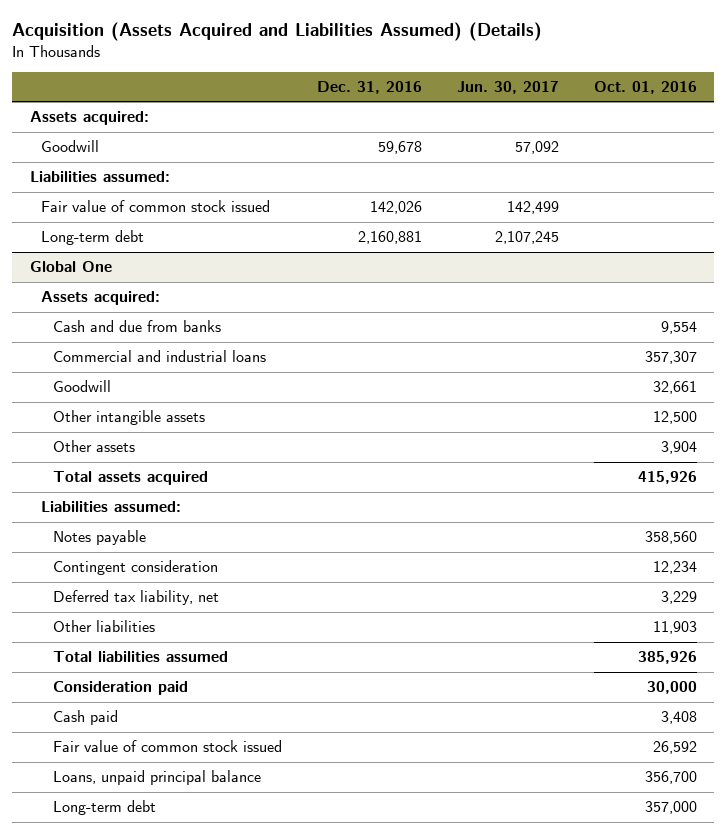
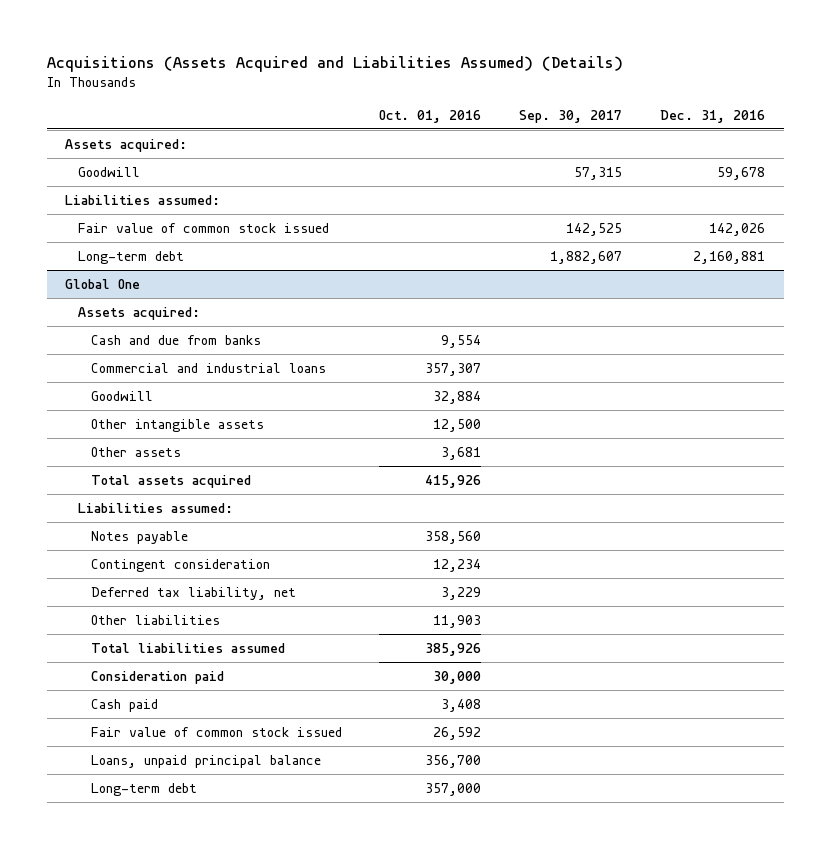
[12,21,543,41] Acquisition (Assets Acquired and Liabilities Assumed) (Details) -> [46,56,623,73] Acquisitions (Assets Acquired and Liabilities Assumed) (Details)
[456,81,559,95] Jun. 30, 2017 -> none
none -> [519,109,623,123] Sep. 30, 2017
[652,381,697,395] 32,661 -> [433,390,482,404] 32,884
[660,441,697,455] 3,904 -> [441,446,482,460] 3,681

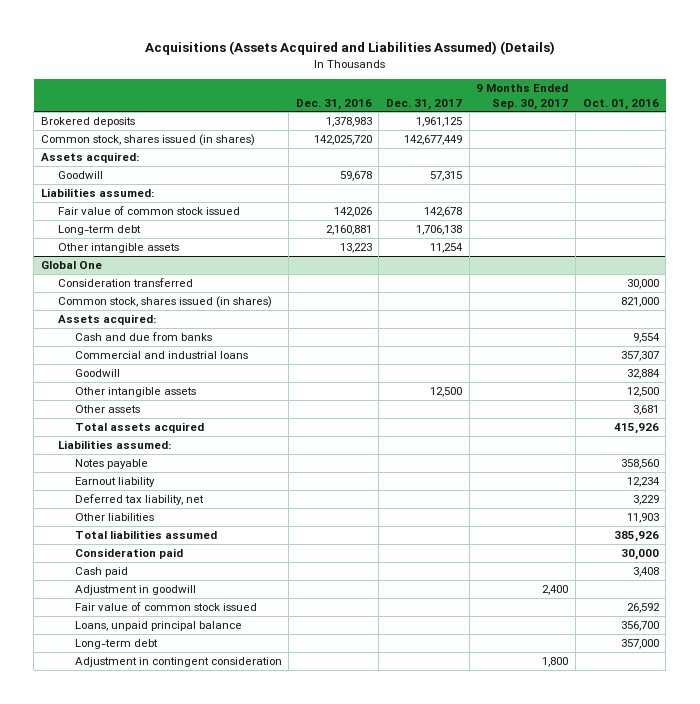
[519,109,623,123] Sep. 30, 2017 -> none
none -> [386,98,463,110] Dec. 31, 2017
none -> [476,84,569,110] 9 Months Ended Sep. 30, 2017
none -> [41,117,136,128] Brokered deposits
none -> [41,134,256,147] Common stock, shares issued (in shares)
none -> [57,243,179,254] Other intangible assets
none -> [57,278,193,288] Consideration transferred
none -> [57,296,272,309] Common stock, shares issued (in shares)
[90,558,270,572] Contingent consideration -> [74,477,155,488] Earnout liability
none -> [74,585,196,596] Adjustment in goodwill
none -> [74,657,282,668] Adjustment in contingent consideration

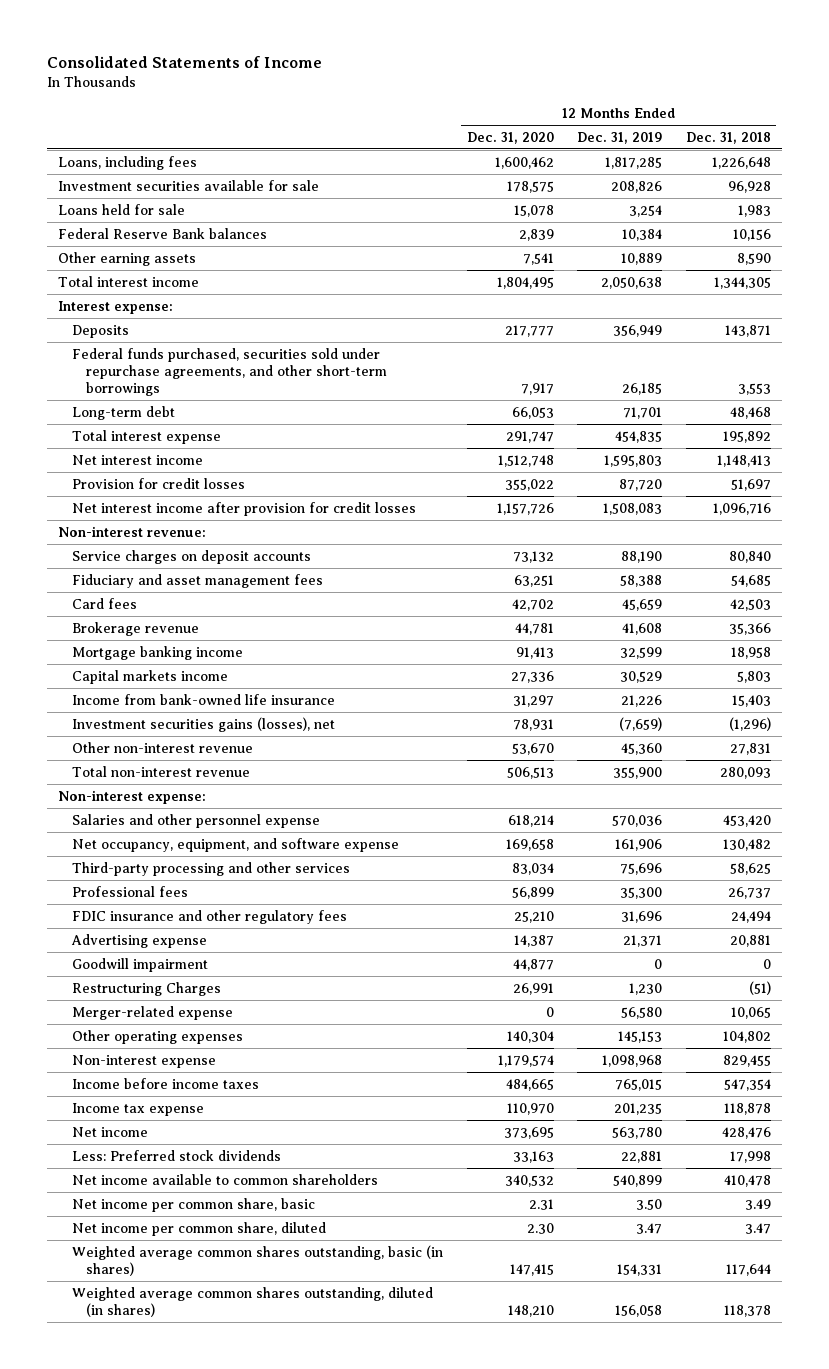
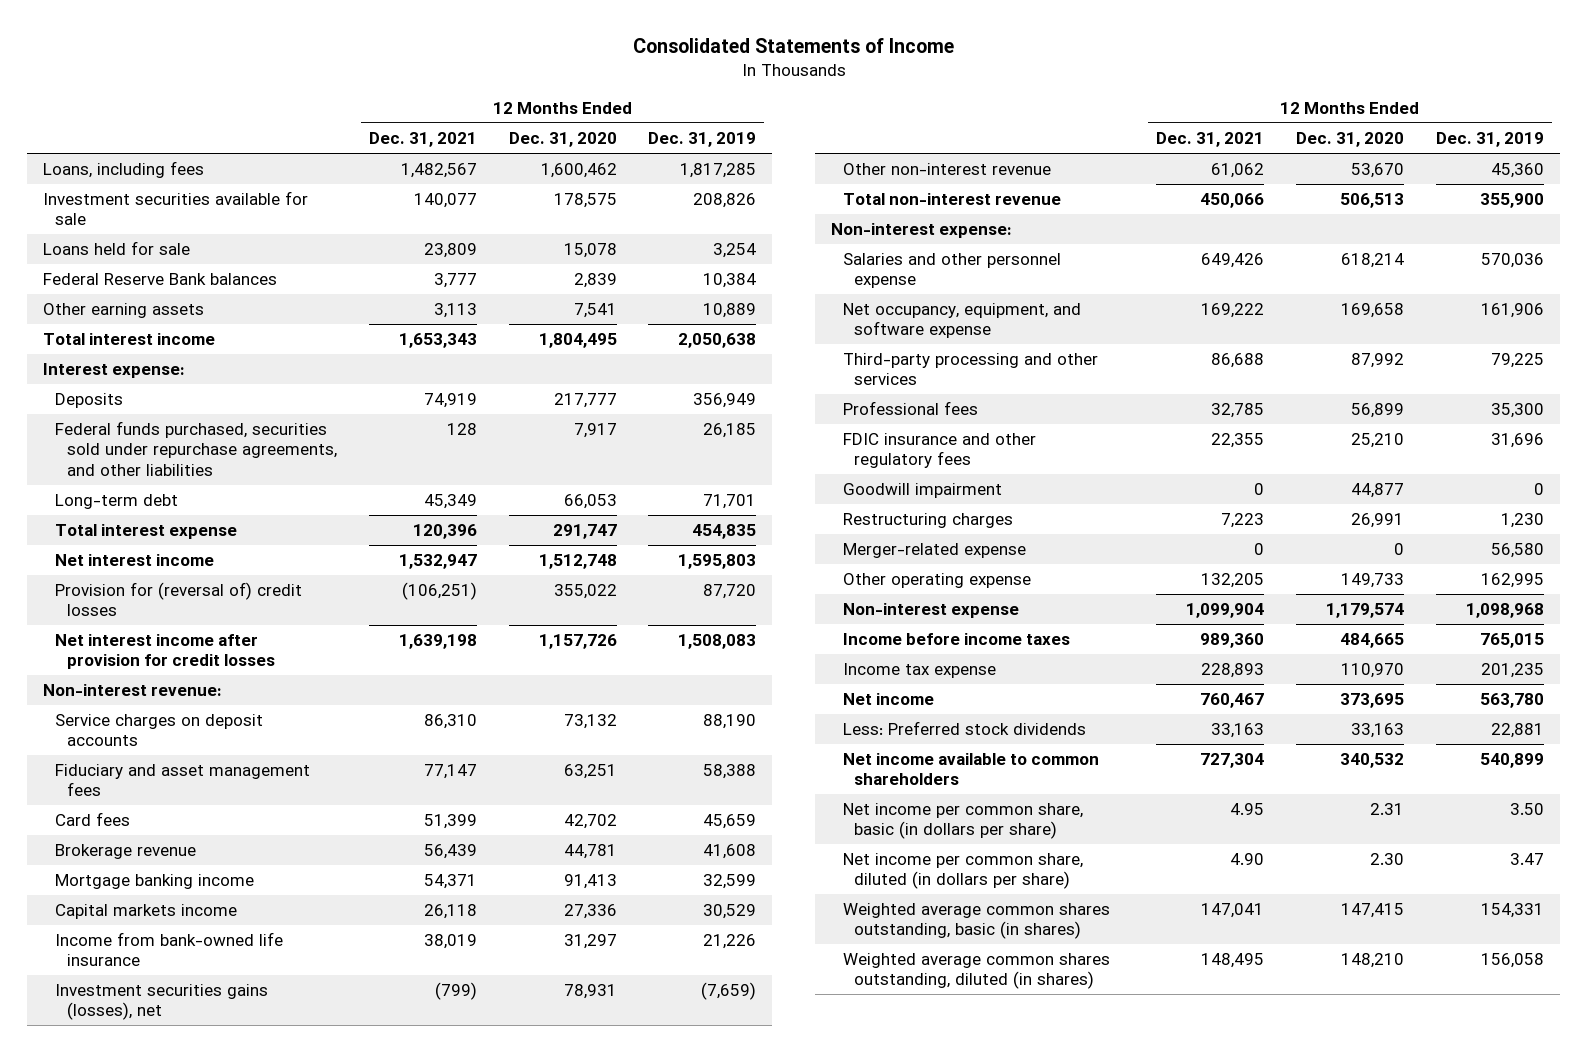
[685,131,771,144] Dec. 31, 2018 -> none
none -> [368,132,477,148] Dec. 31, 2021
[72,347,388,396] Federal funds purchased, securities sold under repurchase agreements, and other short-term borrowings -> [54,421,337,476] Federal funds purchased, securities sold under repurchase agreements, and other liabilities
[72,477,246,489] Provision for credit losses -> [54,582,302,617] Provision for (reversal of) credit losses
[511,862,554,875] 83,034 -> [1351,353,1405,369] 87,992
[620,862,663,875] 75,696 -> [1491,353,1545,369] 79,225
[71,933,208,948] Advertising expense -> none
[72,981,222,996] Restructuring Charges -> [842,513,1013,529] Restructuring charges
[72,1029,244,1044] Other operating expenses -> [842,573,1031,589] Other operating expense
[506,1030,554,1043] 140,304 -> [1341,573,1405,589] 149,733
[618,1030,663,1043] 145,153 -> [1481,573,1545,589] 162,995
[72,1197,316,1212] Net income per common share, basic -> [842,803,1083,840] Net income per common share, basic (in dollars per share)
[72,1221,327,1236] Net income per common share, diluted -> [842,853,1083,890] Net income per common share, diluted (in dollars per share)

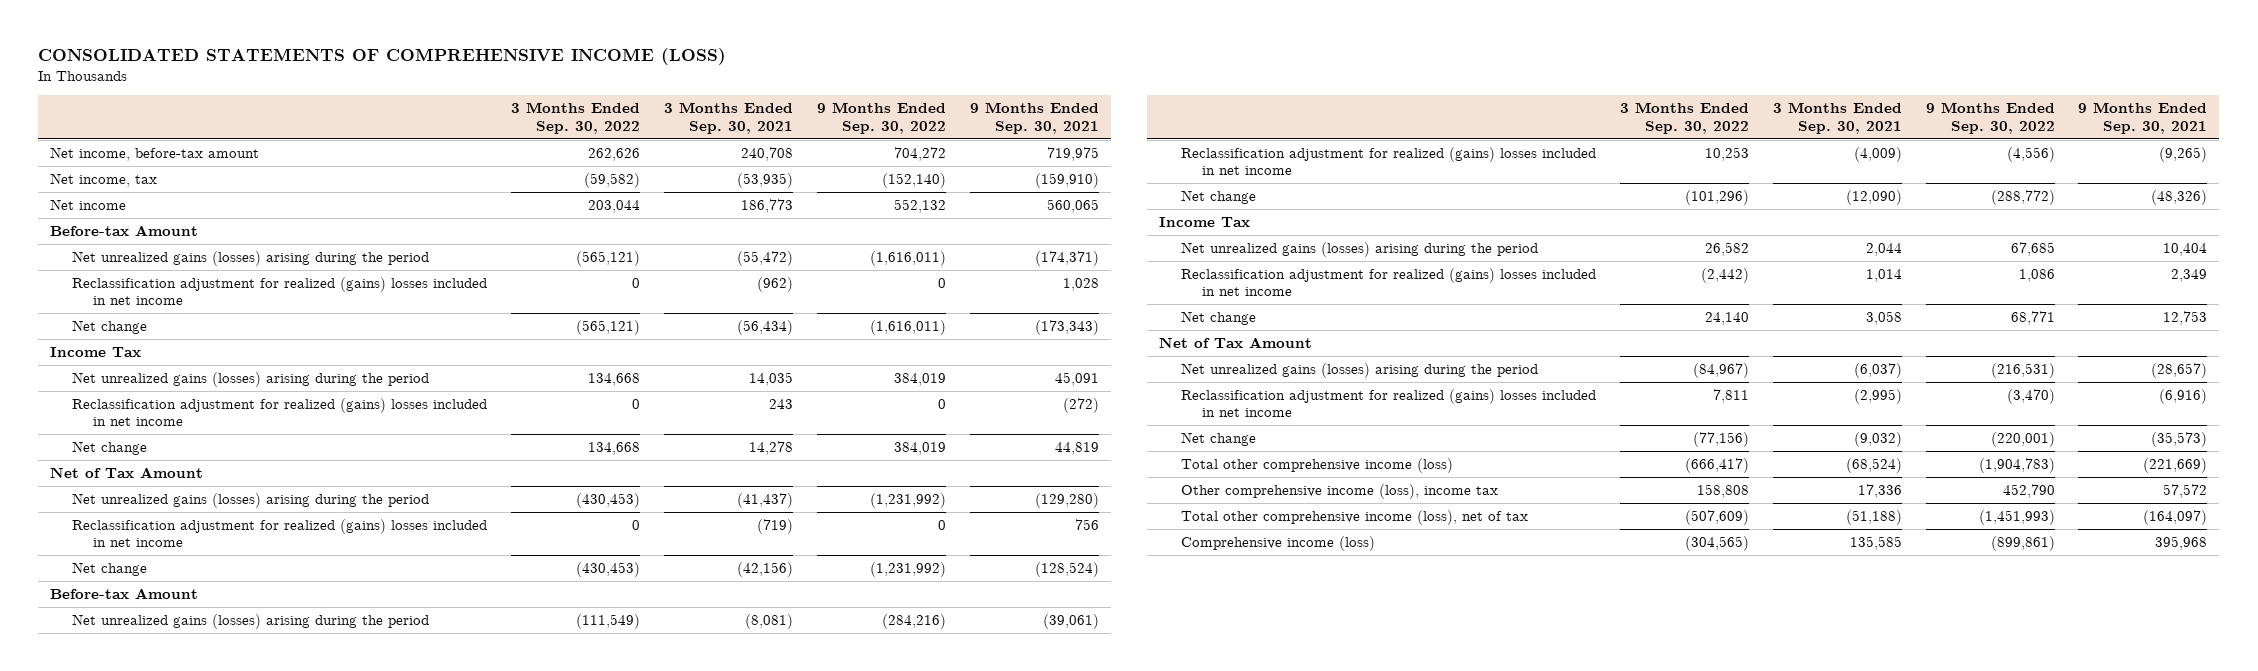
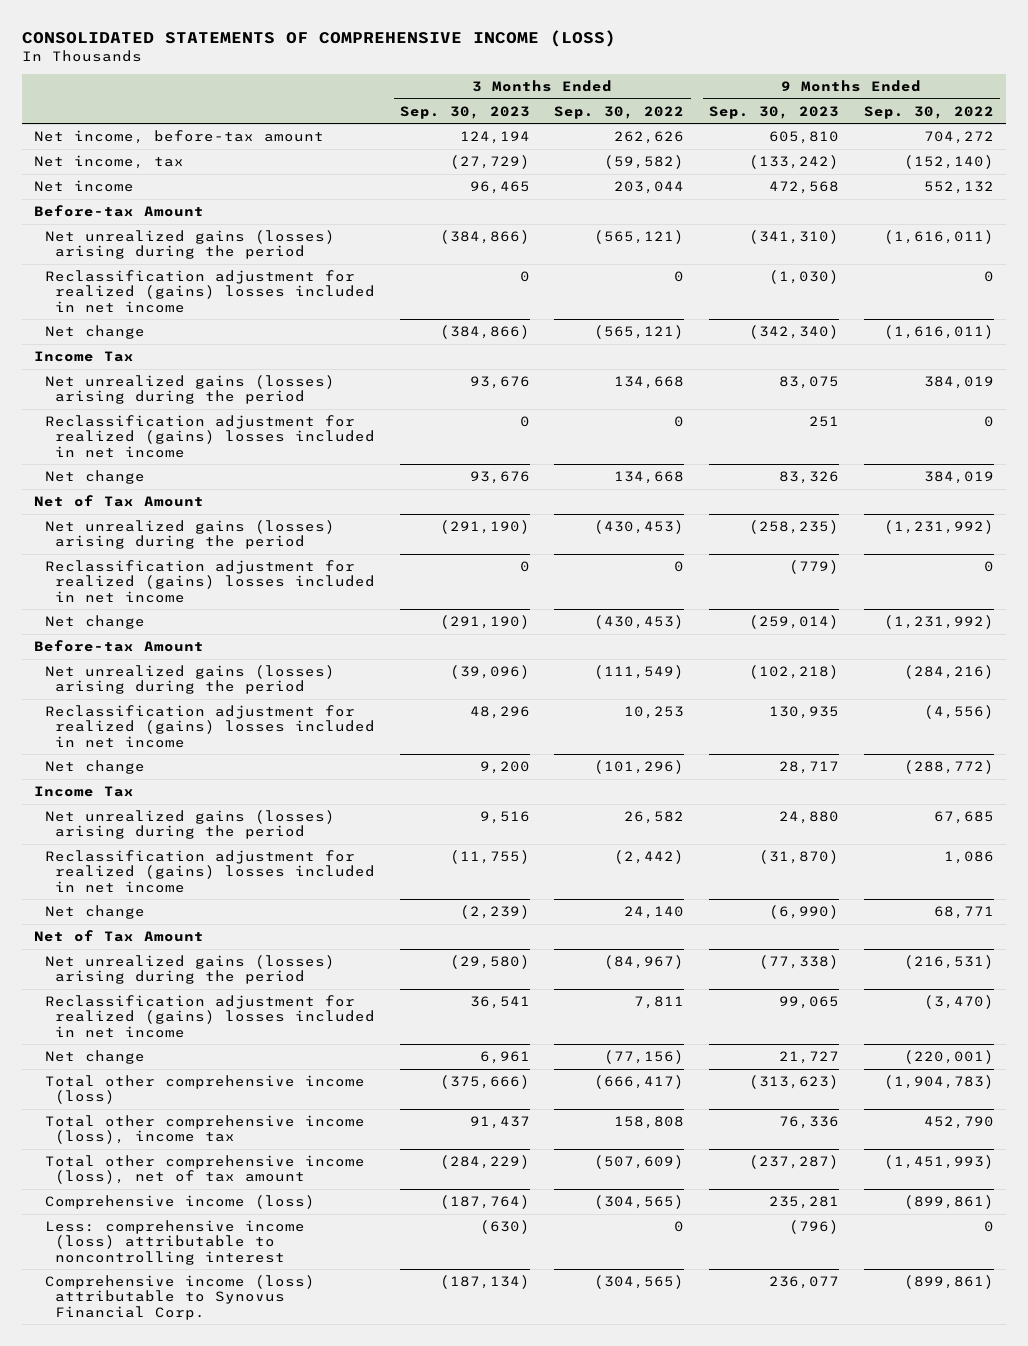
[663,102,793,134] 3 Months Ended Sep. 30, 2021 -> none
[969,102,1099,134] 9 Months Ended Sep. 30, 2021 -> none
none -> [399,105,530,119] Sep. 30, 2023
none -> [708,105,839,119] Sep. 30, 2023
[1180,483,1498,499] Other comprehensive income (loss), income tax -> [44,1114,365,1145] Total other comprehensive income (loss), income tax
[1180,509,1528,525] Total other comprehensive income (loss), net of tax -> [44,1154,365,1185] Total other comprehensive income (loss), net of tax amount
none -> [44,1219,305,1265] Less: comprehensive income (loss) attributable to noncontrolling interest
none -> [44,1274,315,1320] Comprehensive income (loss) attributable to Synovus Financial Corp.

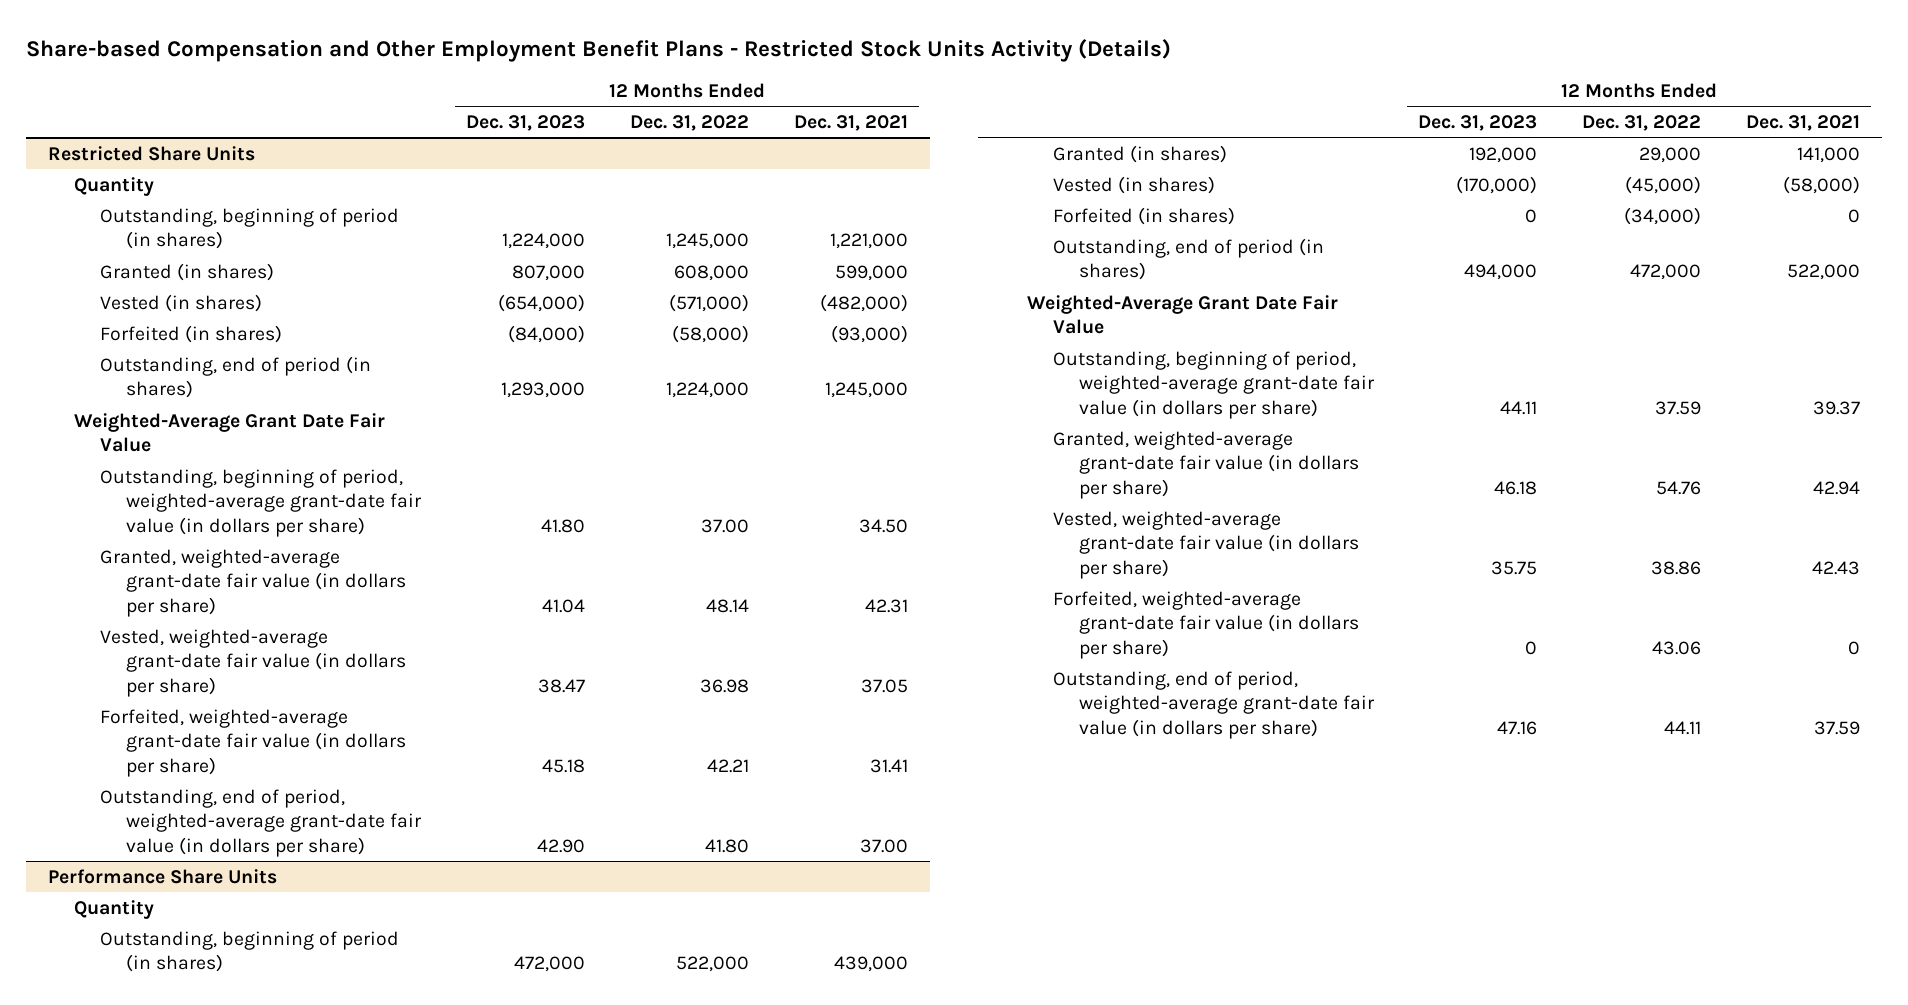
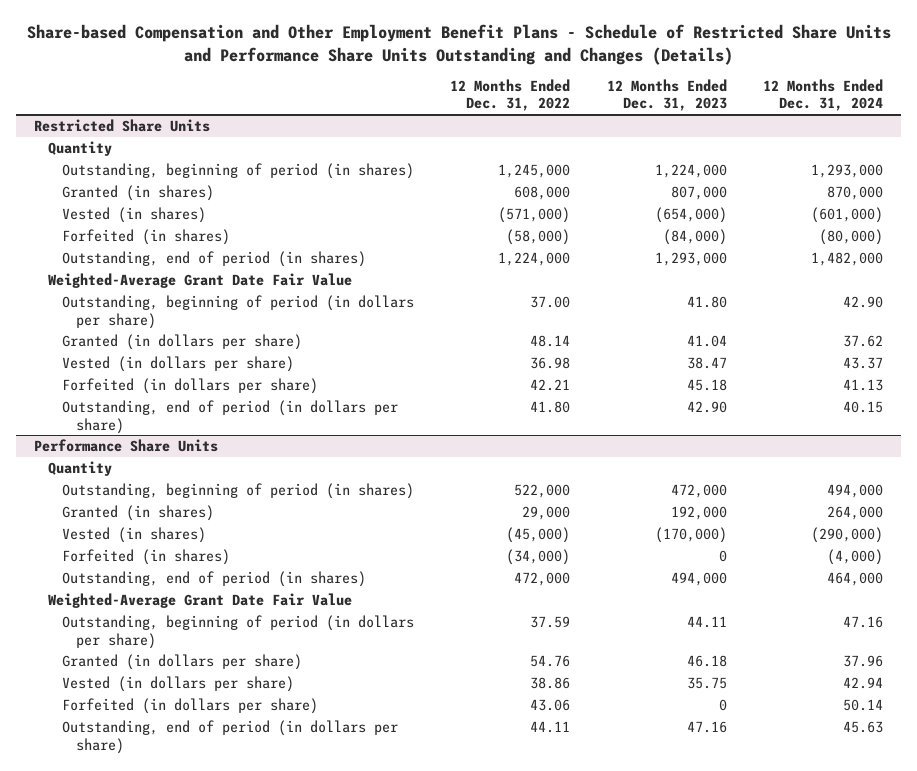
[26,39,1172,63] Share-based Compensation and Other Employment Benefit Plans - Restricted Stock Units Activity (Details) -> [26,24,891,65] Share-based Compensation and Other Employment Benefit Plans - Schedule of Restricted Share Units and Performance Share Units Outstanding and Changes (Details)
[793,114,908,131] Dec. 31, 2021 -> none
none -> [762,78,883,112] 12 Months Ended Dec. 31, 2024
[100,468,423,537] Outstanding, beginning of period, weighted-average grant-date fair value (in dollars per share) -> [61,294,414,329] Outstanding, beginning of period (in dollars per share)
[100,548,407,617] Granted, weighted-average grant-date fair value (in dollars per share) -> [61,333,302,350] Granted (in dollars per share)
[100,628,407,697] Vested, weighted-average grant-date fair value (in dollars per share) -> [61,355,294,372] Vested (in dollars per share)
[100,708,407,777] Forfeited, weighted-average grant-date fair value (in dollars per share) -> [61,377,318,394] Forfeited (in dollars per share)
[100,788,423,857] Outstanding, end of period, weighted-average grant-date fair value (in dollars per share) -> [61,399,398,434] Outstanding, end of period (in dollars per share)
[1052,350,1375,419] Outstanding, beginning of period, weighted-average grant-date fair value (in dollars per share) -> [61,614,414,649] Outstanding, beginning of period (in dollars per share)
[1052,430,1359,499] Granted, weighted-average grant-date fair value (in dollars per share) -> [61,653,302,670] Granted (in dollars per share)
[1052,510,1359,579] Vested, weighted-average grant-date fair value (in dollars per share) -> [61,675,294,692] Vested (in dollars per share)
[1052,590,1359,659] Forfeited, weighted-average grant-date fair value (in dollars per share) -> [61,697,318,714] Forfeited (in dollars per share)
[1052,670,1375,739] Outstanding, end of period, weighted-average grant-date fair value (in dollars per share) -> [61,719,398,754] Outstanding, end of period (in dollars per share)

